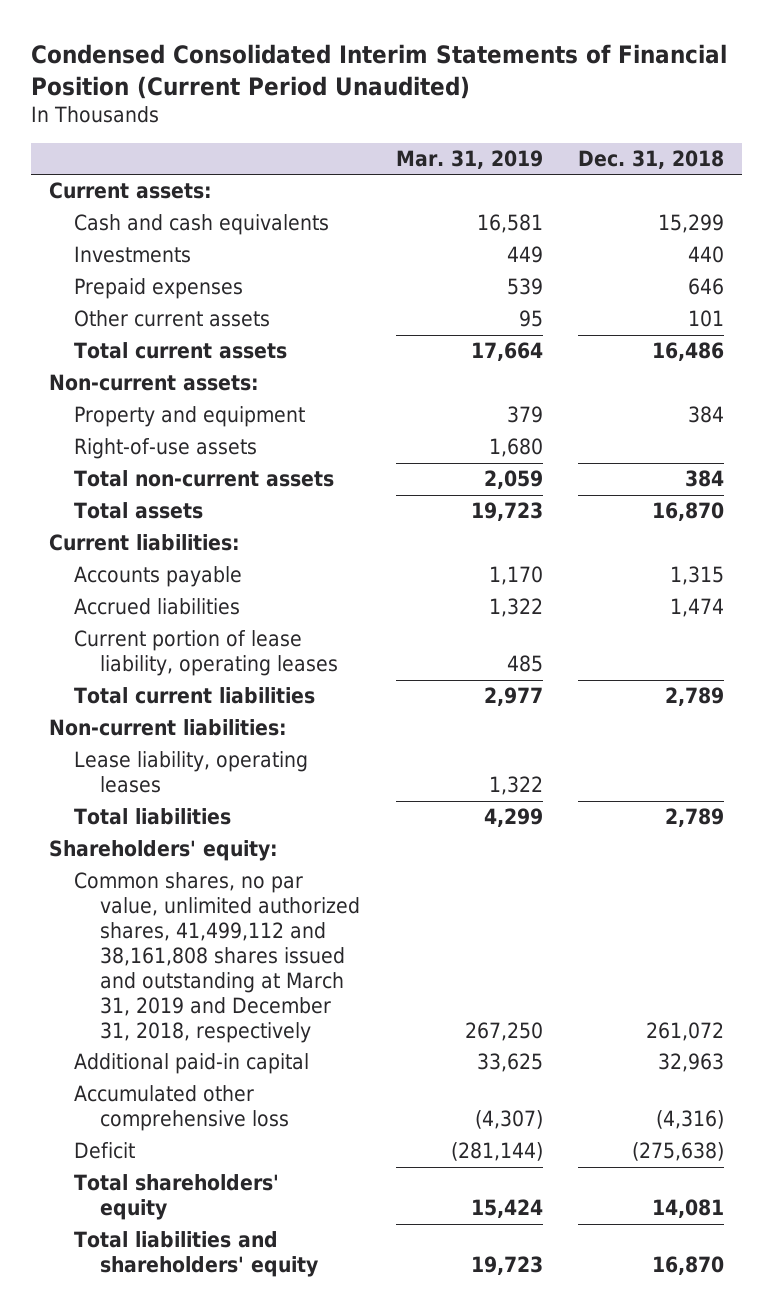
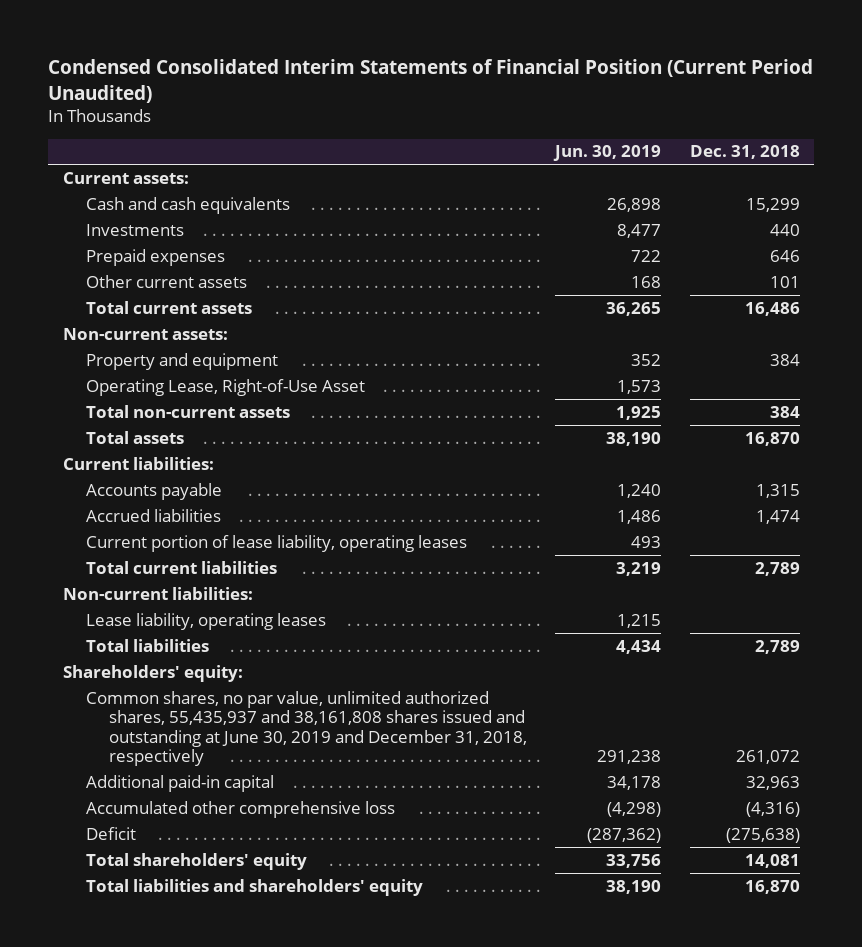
[395,149,543,169] Mar. 31, 2019 -> none
none -> [553,145,662,162] Jun. 30, 2019
[74,438,258,460] Right-of-use assets -> [85,378,365,396] Operating Lease, Right-of-Use Asset
[74,872,360,1043] Common shares, no par value, unlimited authorized shares, 41,499,112 and 38,161,808 shares issued and outstanding at March 31, 2019 and December 31, 2018, respectively -> [85,690,527,767] Common shares, no par value, unlimited authorized shares, 55,435,937 and 38,161,808 shares issued and outstanding at June 30, 2019 and December 31, 2018, respectively

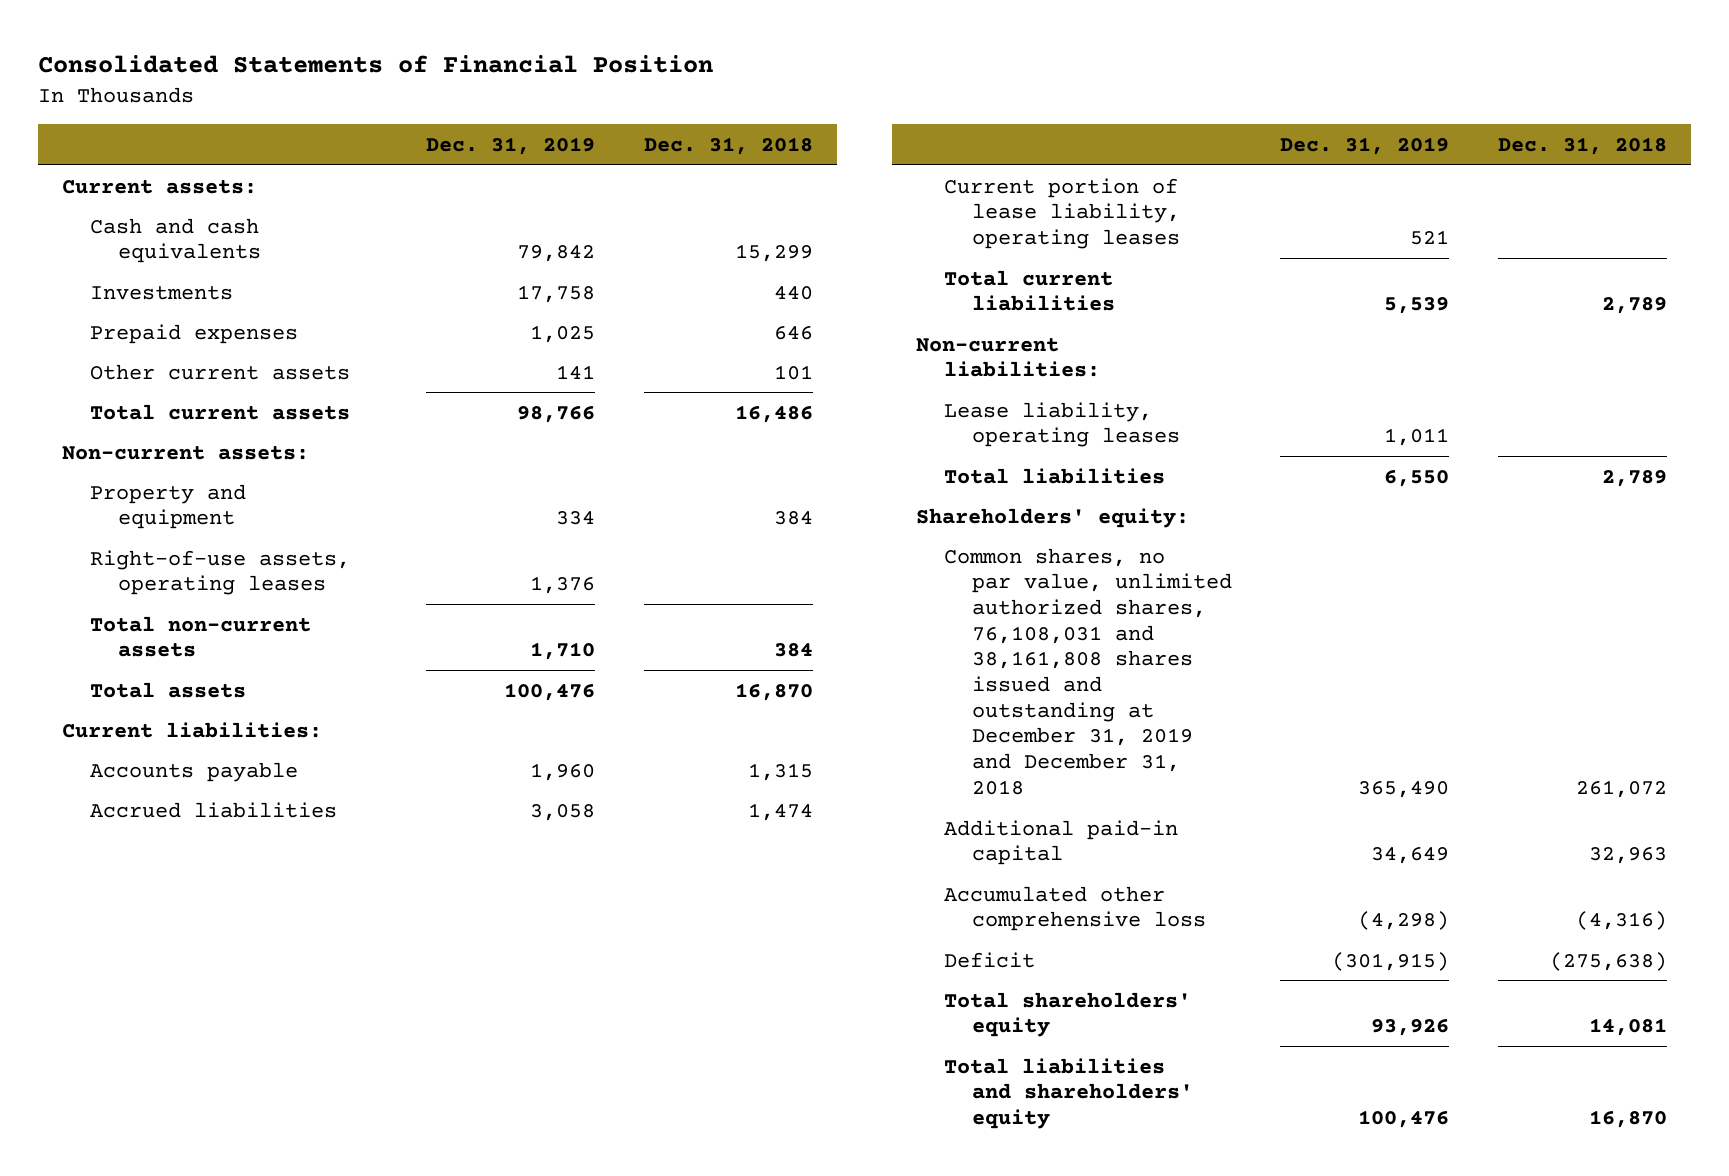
[48,58,814,103] Condensed Consolidated Interim Statements of Financial Position (Current Period Unaudited) -> [37,55,713,74] Consolidated Statements of Financial Position
[553,145,662,162] Jun. 30, 2019 -> none
none -> [426,136,596,155] Dec. 31, 2019
[85,378,365,396] Operating Lease, Right-of-Use Asset -> [89,549,350,596] Right-of-use assets, operating leases
[85,690,527,767] Common shares, no par value, unlimited authorized shares, 55,435,937 and 38,161,808 shares issued and outstanding at June 30, 2019 and December 31, 2018, respectively -> [943,547,1232,795] Common shares, no par value, unlimited authorized shares, 76,108,031 and 38,161,808 shares issued and outstanding at December 31, 2019 and December 31, 2018

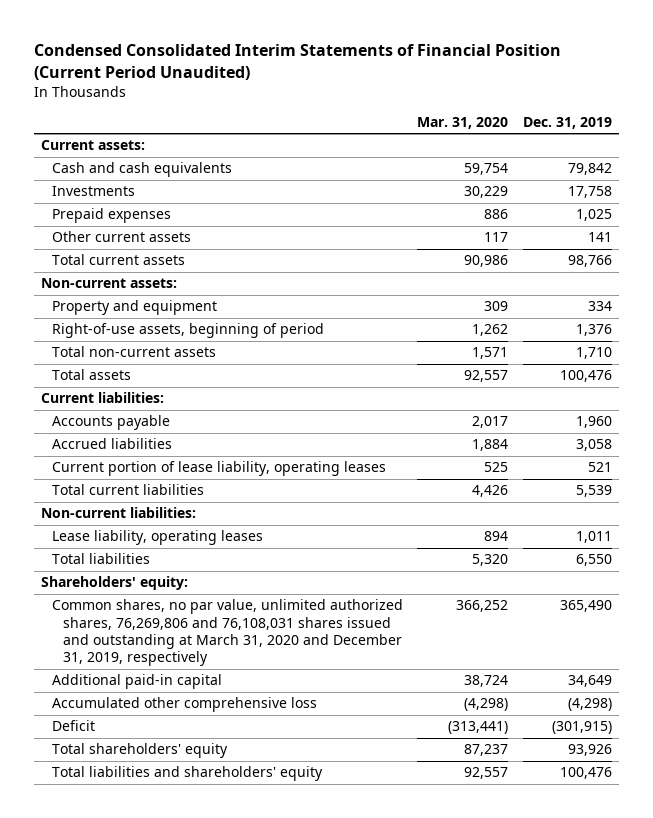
[37,55,713,74] Consolidated Statements of Financial Position -> [34,43,562,80] Condensed Consolidated Interim Statements of Financial Position (Current Period Unaudited)
[643,136,813,155] Dec. 31, 2018 -> none
none -> [417,117,509,130] Mar. 31, 2020
[89,549,350,596] Right-of-use assets, operating leases -> [51,323,324,339] Right-of-use assets, beginning of period
[943,547,1232,795] Common shares, no par value, unlimited authorized shares, 76,108,031 and 38,161,808 shares issued and outstanding at December 31, 2019 and December 31, 2018 -> [51,599,403,667] Common shares, no par value, unlimited authorized shares, 76,269,806 and 76,108,031 shares issued and outstanding at March 31, 2020 and December 31, 2019, respectively

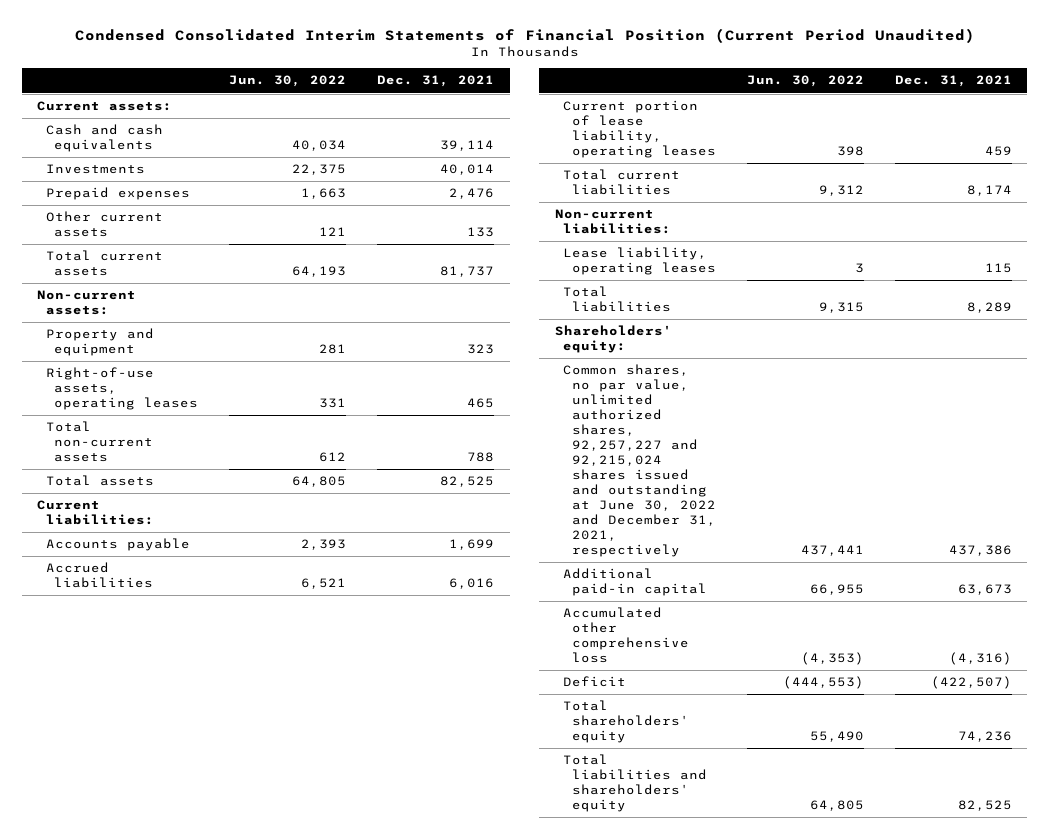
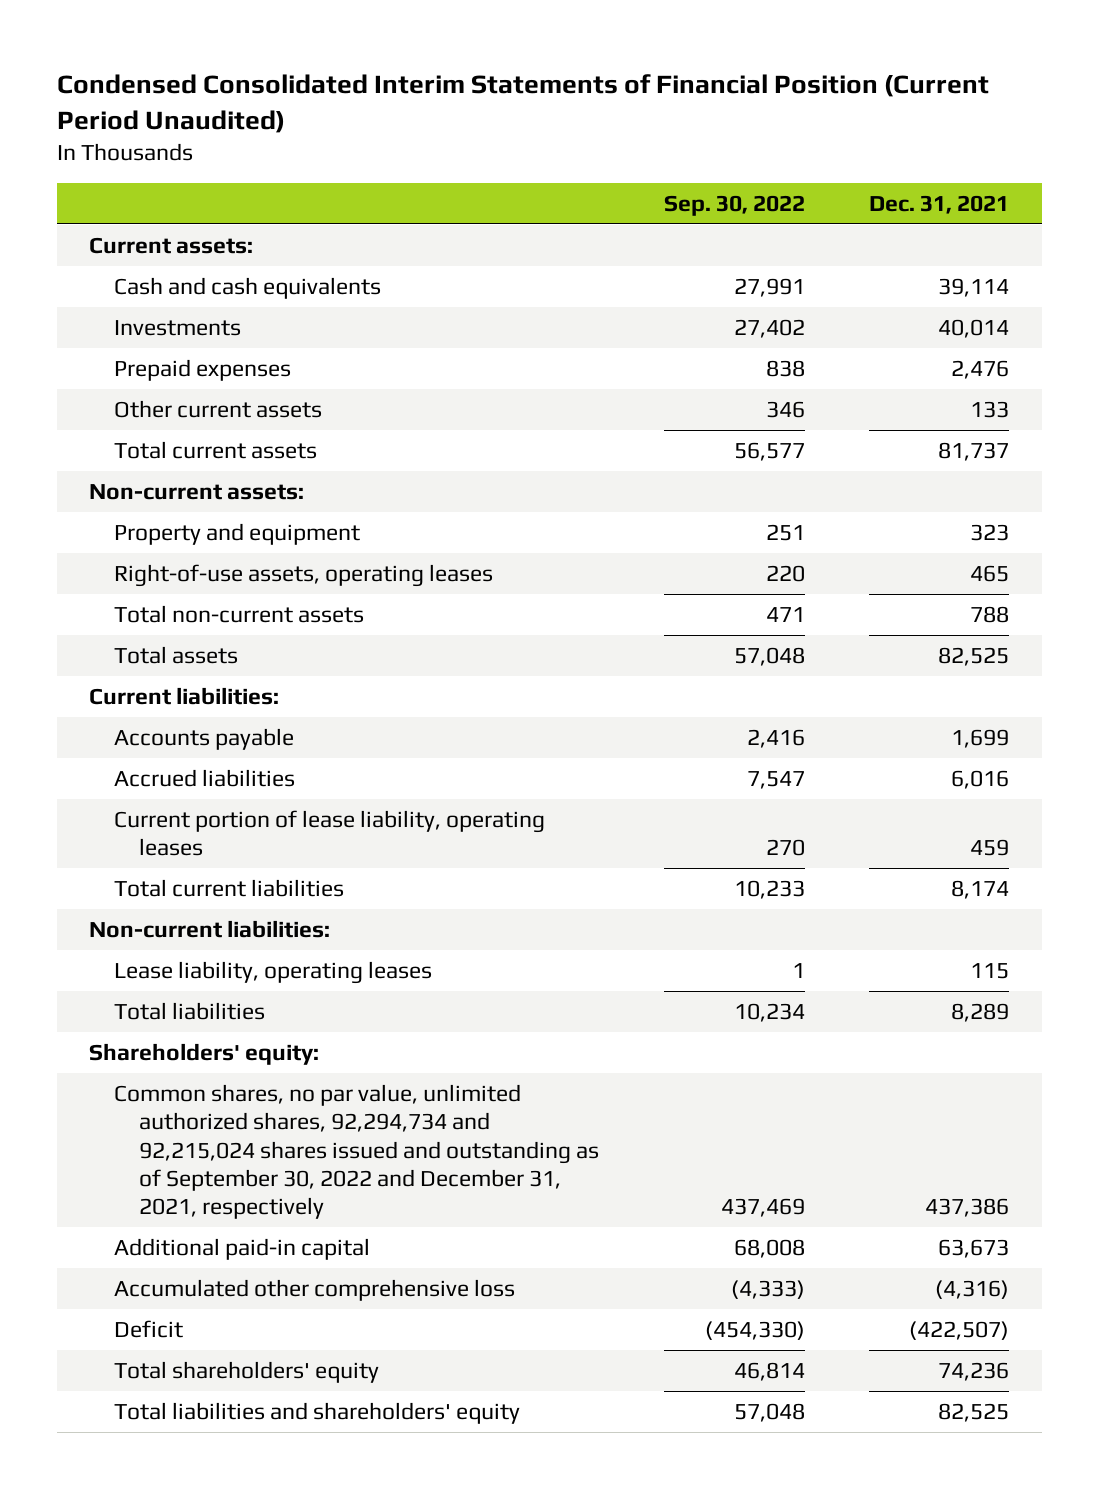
[229,75,347,88] Jun. 30, 2022 -> none
none -> [663,194,805,216] Sep. 30, 2022
[563,364,716,558] Common shares, no par value, unlimited authorized shares, 92,257,227 and 92,215,024 shares issued and outstanding at June 30, 2022 and December 31, 2021, respectively -> [114,1083,599,1220] Common shares, no par value, unlimited authorized shares, 92,294,734 and 92,215,024 shares issued and outstanding as of September 30, 2022 and December 31, 2021, respectively

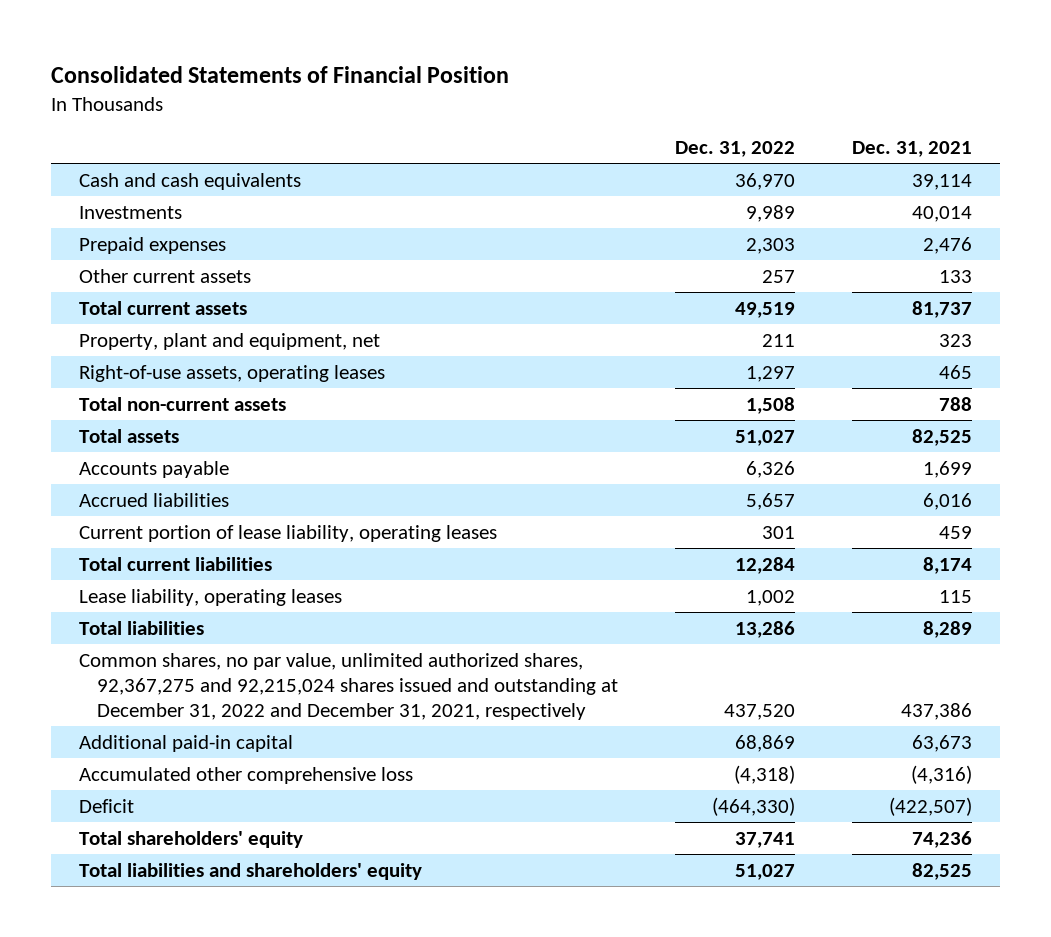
[57,73,990,133] Condensed Consolidated Interim Statements of Financial Position (Current Period Unaudited) -> [50,65,509,83] Consolidated Statements of Financial Position
[663,194,805,216] Sep. 30, 2022 -> none
none -> [674,141,795,158] Dec. 31, 2022
[89,236,254,254] Current assets: -> none
[89,483,305,500] Non-current assets: -> none
[114,522,361,545] Property and equipment -> [79,332,381,350] Property, plant and equipment, net
[89,686,280,705] Current liabilities: -> none
[89,919,331,938] Non-current liabilities: -> none
[89,1042,320,1065] Shareholders' equity: -> none
[114,1083,599,1220] Common shares, no par value, unlimited authorized shares, 92,294,734 and 92,215,024 shares issued and outstanding as of September 30, 2022 and December 31, 2021, respectively -> [79,652,618,720] Common shares, no par value, unlimited authorized shares, 92,367,275 and 92,215,024 shares issued and outstanding at December 31, 2022 and December 31, 2021, respectively

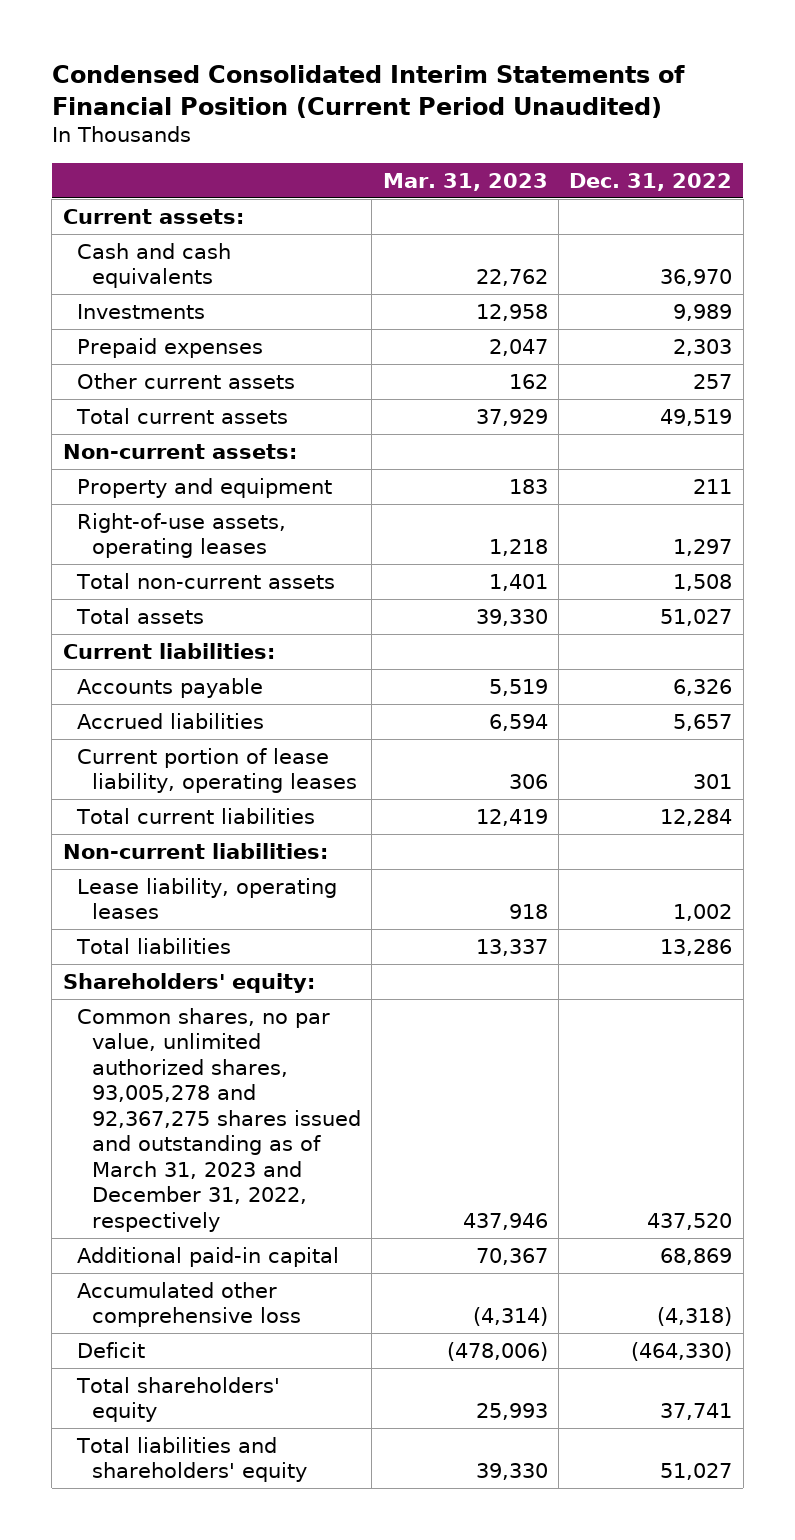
[50,65,509,83] Consolidated Statements of Financial Position -> [51,65,685,118] Condensed Consolidated Interim Statements of Financial Position (Current Period Unaudited)
[851,141,972,158] Dec. 31, 2021 -> none
none -> [382,172,548,191] Mar. 31, 2023
none -> [62,208,244,224] Current assets:
none -> [62,443,297,459] Non-current assets:
[79,332,381,350] Property, plant and equipment, net -> [77,477,333,498] Property and equipment
none -> [62,642,275,659] Current liabilities:
none -> [62,842,328,859] Non-current liabilities:
none -> [62,972,315,993] Shareholders' equity:
[79,652,618,720] Common shares, no par value, unlimited authorized shares, 92,367,275 and 92,215,024 shares issued and outstanding at December 31, 2022 and December 31, 2021, respectively -> [77,1007,361,1232] Common shares, no par value, unlimited authorized shares, 93,005,278 and 92,367,275 shares issued and outstanding as of March 31, 2023 and December 31, 2022, respectively

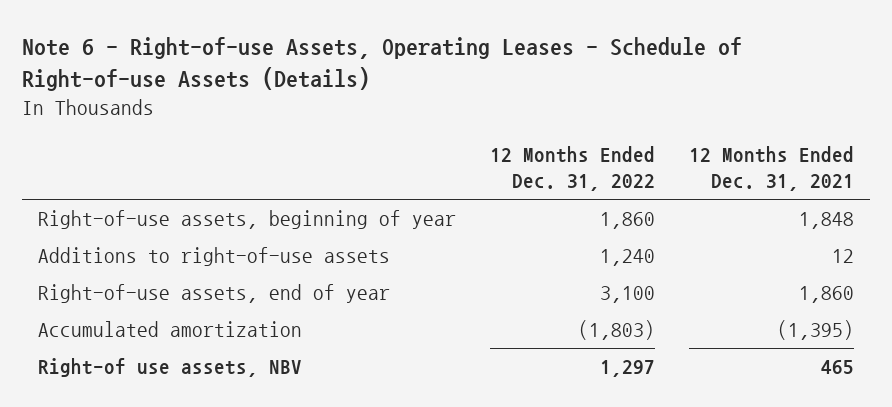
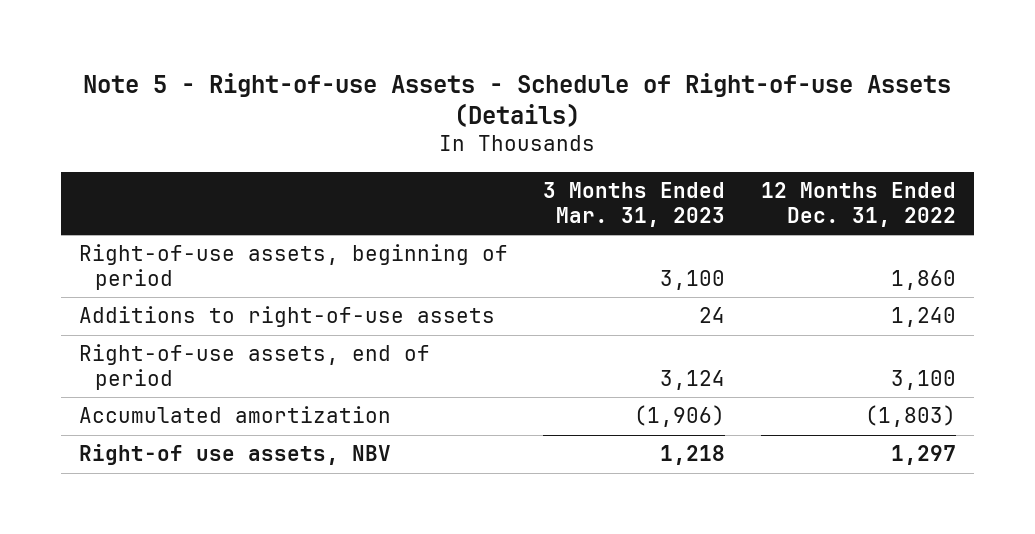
[21,36,742,92] Note 6 - Right-of-use Assets, Operating Leases - Schedule of Right-of-use Assets (Details) -> [83,72,952,128] Note 5 - Right-of-use Assets - Schedule of Right-of-use Assets (Details)
[688,145,854,192] 12 Months Ended Dec. 31, 2021 -> none
none -> [543,182,726,227] 3 Months Ended Mar. 31, 2023
[38,210,457,230] Right-of-use assets, beginning of year -> [78,244,508,290] Right-of-use assets, beginning of period
[38,284,391,304] Right-of-use assets, end of year -> [78,344,430,390] Right-of-use assets, end of period

